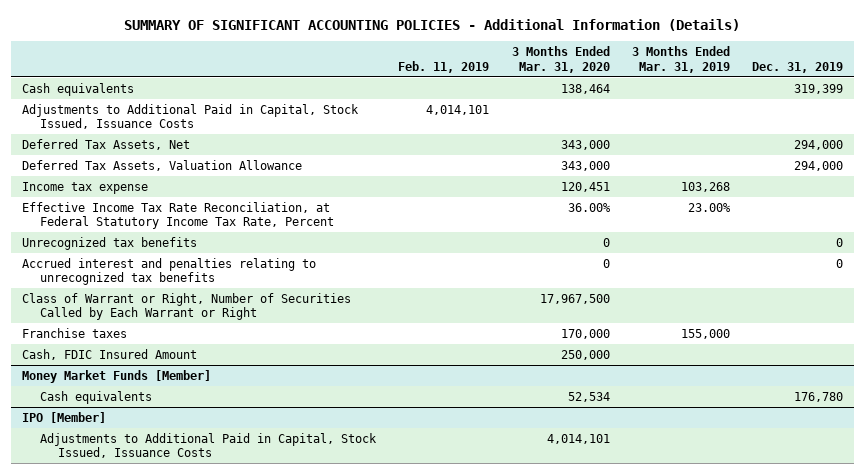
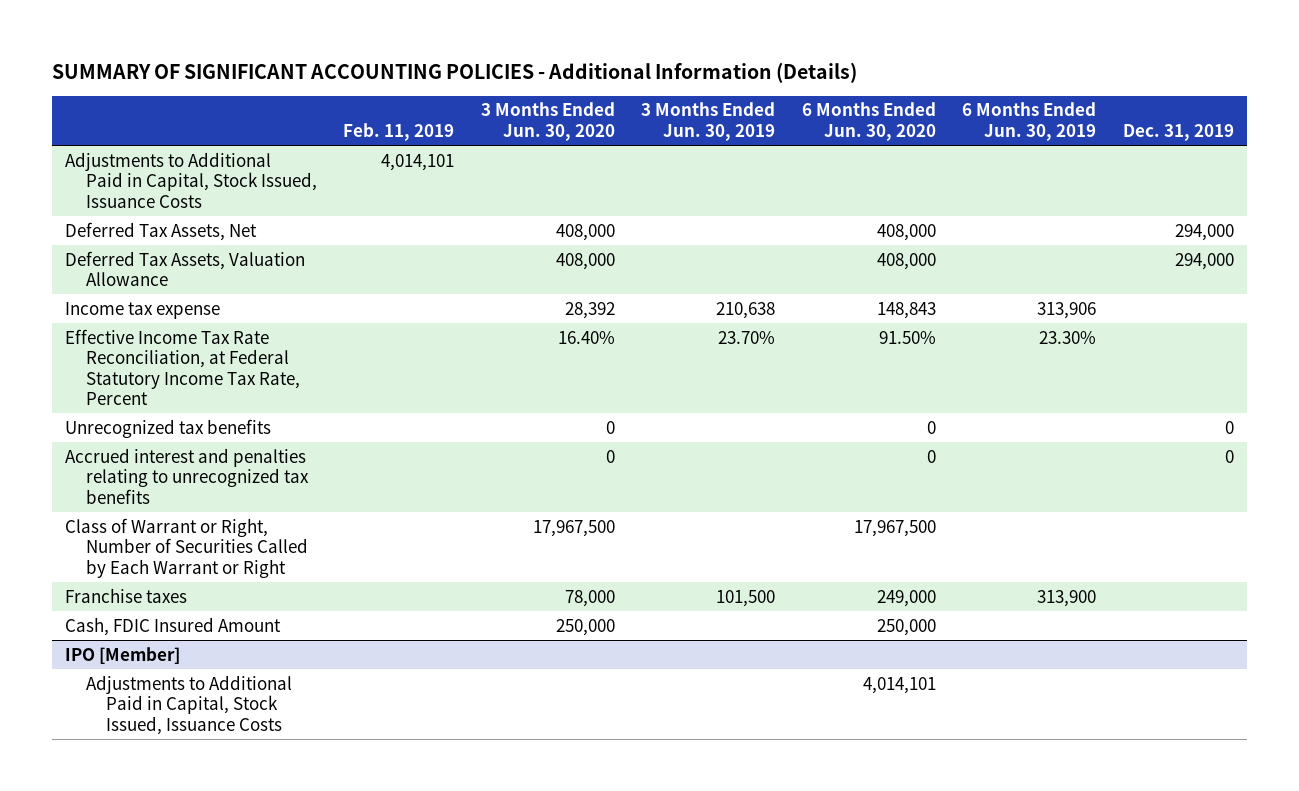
[511,46,610,73] 3 Months Ended Mar. 31, 2020 -> none
[631,46,730,73] 3 Months Ended Mar. 31, 2019 -> none
none -> [480,102,615,142] 3 Months Ended Jun. 30, 2020
none -> [641,102,776,142] 3 Months Ended Jun. 30, 2019
none -> [801,102,936,142] 6 Months Ended Jun. 30, 2020
none -> [962,102,1097,142] 6 Months Ended Jun. 30, 2019
[22,82,135,96] Cash equivalents -> none
[22,369,212,383] Money Market Funds [Member] -> none
[40,390,153,404] Cash equivalents -> none

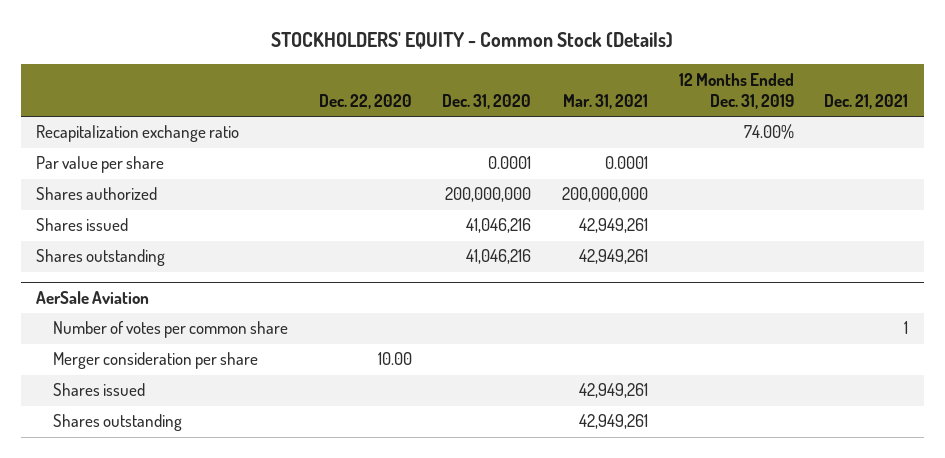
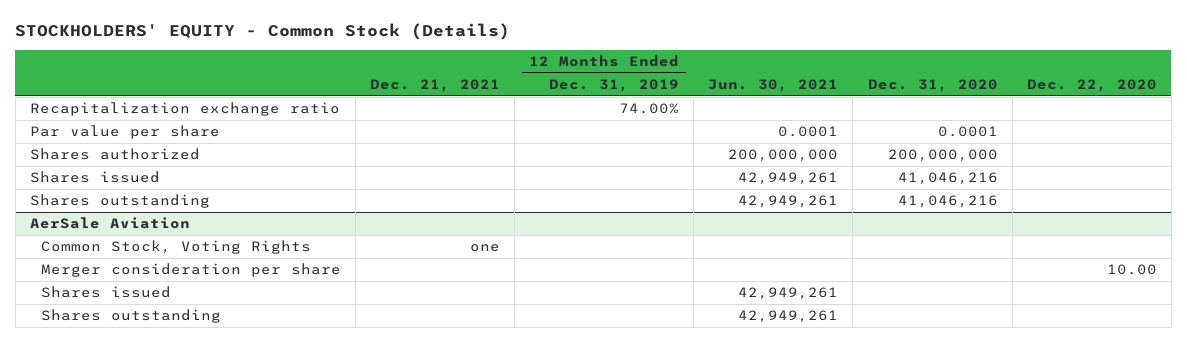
[563,94,649,110] Mar. 31, 2021 -> none
none -> [708,79,839,93] Jun. 30, 2021
[52,321,288,339] Number of votes per common share -> none
none -> [40,240,311,255] Common Stock, Voting Rights

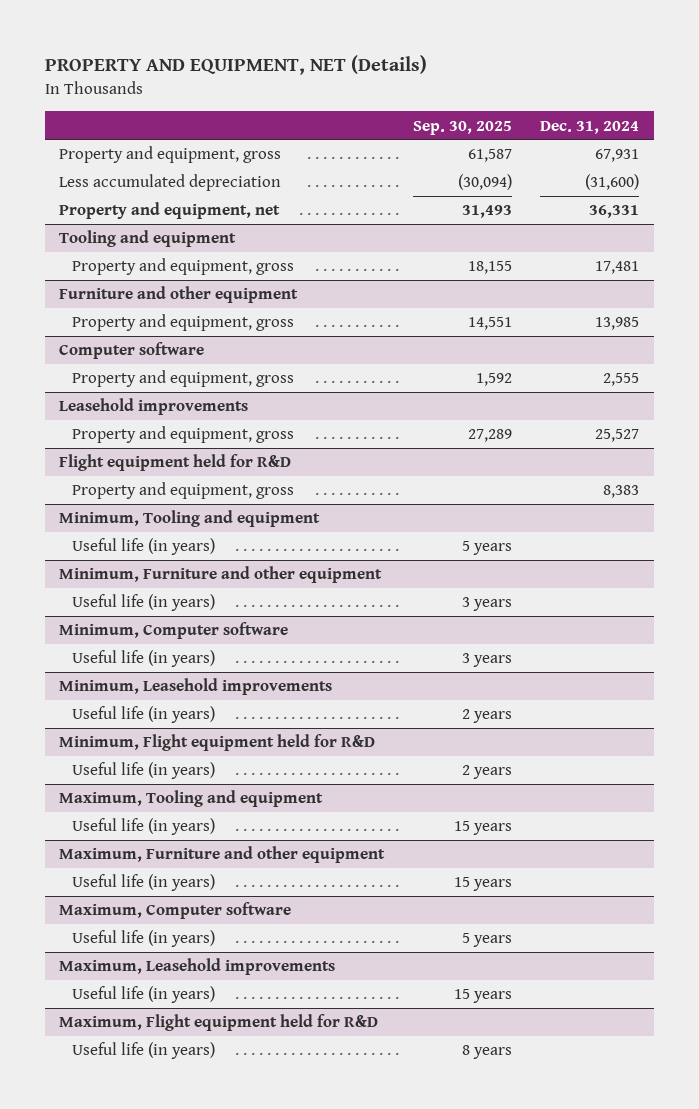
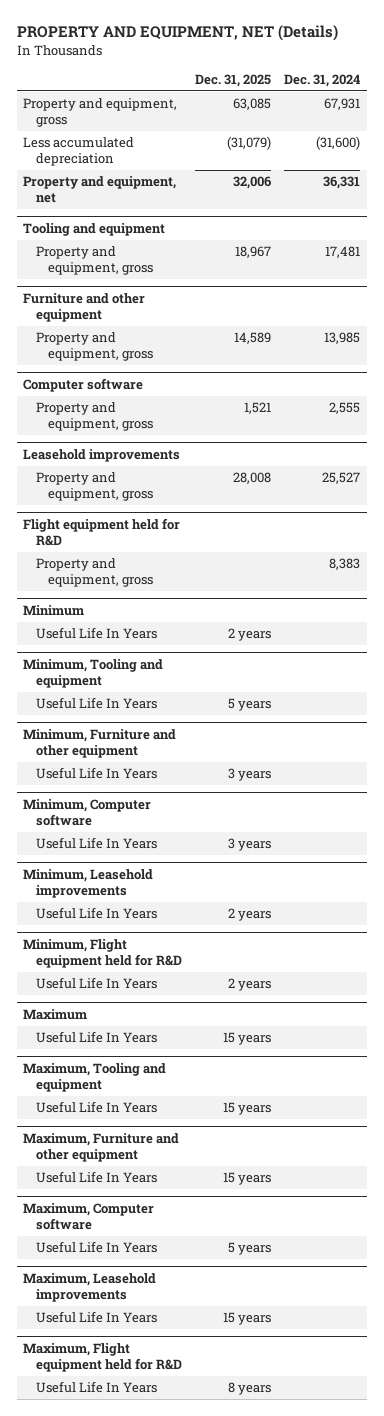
[412,120,512,135] Sep. 30, 2025 -> none
none -> [195,73,272,87] Dec. 31, 2025
none -> [23,605,85,617] Minimum
none -> [35,627,157,640] Useful Life In Years
[71,538,215,556] Useful life (in years) -> [35,697,157,710] Useful Life In Years
[71,594,215,612] Useful life (in years) -> [35,767,157,780] Useful Life In Years
[71,650,215,668] Useful life (in years) -> [35,837,157,850] Useful Life In Years
[71,706,215,724] Useful life (in years) -> [35,907,157,920] Useful Life In Years
[71,762,215,780] Useful life (in years) -> [35,977,157,990] Useful Life In Years
none -> [23,1009,88,1021] Maximum
none -> [35,1031,157,1044] Useful Life In Years
[71,818,215,836] Useful life (in years) -> [35,1101,157,1114] Useful Life In Years
[71,874,215,892] Useful life (in years) -> [35,1171,157,1184] Useful Life In Years
[71,930,215,948] Useful life (in years) -> [35,1241,157,1254] Useful Life In Years
[71,986,215,1004] Useful life (in years) -> [35,1311,157,1324] Useful Life In Years
[71,1042,215,1060] Useful life (in years) -> [35,1381,157,1394] Useful Life In Years

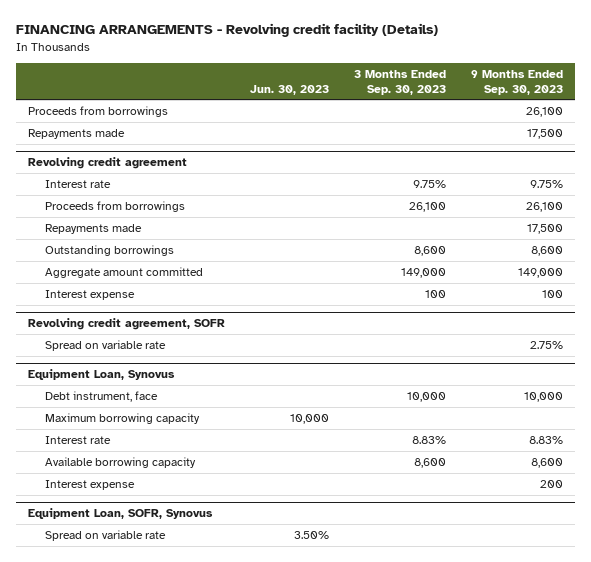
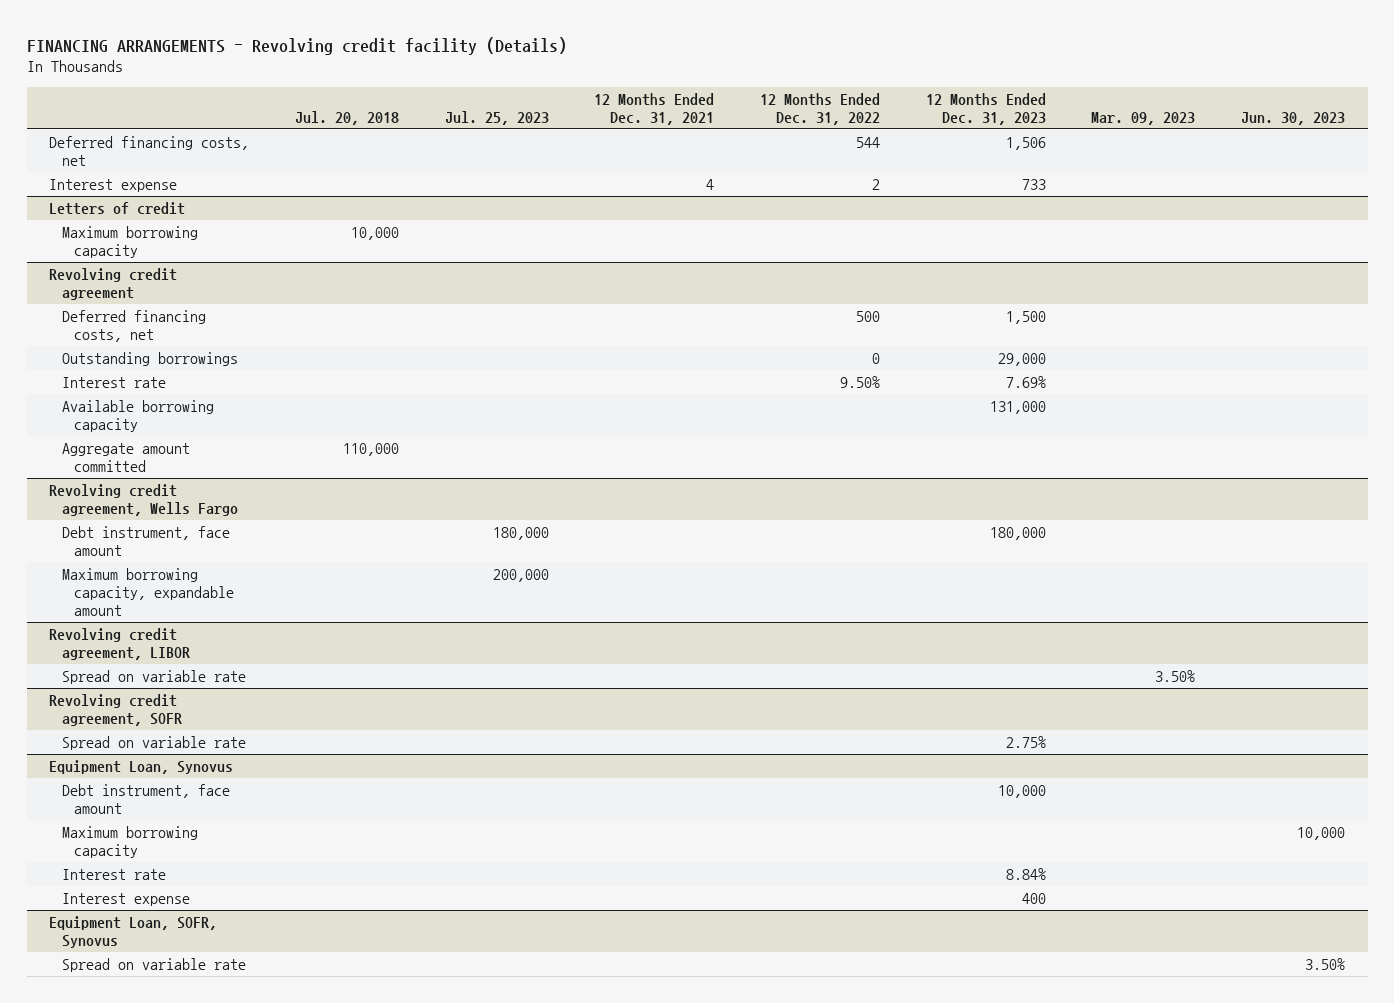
[353,69,446,95] 3 Months Ended Sep. 30, 2023 -> none
[470,69,563,95] 9 Months Ended Sep. 30, 2023 -> none
none -> [295,110,400,125] Jul. 20, 2018
none -> [444,110,549,125] Jul. 25, 2023
none -> [594,92,715,125] 12 Months Ended Dec. 31, 2021
none -> [760,92,881,125] 12 Months Ended Dec. 31, 2022
none -> [925,92,1046,125] 12 Months Ended Dec. 31, 2023
none -> [1091,111,1196,125] Mar. 09, 2023
[28,105,169,117] Proceeds from borrowings -> none
[28,128,126,139] Repayments made -> none
none -> [49,135,250,166] Deferred financing costs, net
none -> [49,178,178,192] Interest expense
none -> [49,201,186,215] Letters of credit
none -> [61,225,198,258] Maximum borrowing capacity
[44,200,185,212] Proceeds from borrowings -> none
[44,223,142,234] Repayments made -> none
none -> [61,309,206,342] Deferred financing costs, net
[44,179,111,188] Interest rate -> [61,376,166,388] Interest rate
none -> [61,399,214,432] Available borrowing capacity
[44,289,135,300] Interest expense -> none
none -> [49,483,238,516] Revolving credit agreement, Wells Fargo
none -> [61,525,230,556] Debt instrument, face amount
none -> [61,567,235,616] Maximum borrowing capacity, expandable amount
none -> [49,627,190,660] Revolving credit agreement, LIBOR
none -> [61,669,246,684] Spread on variable rate
[44,390,158,402] Debt instrument, face -> [61,783,230,814] Debt instrument, face amount
[44,456,196,468] Available borrowing capacity -> none

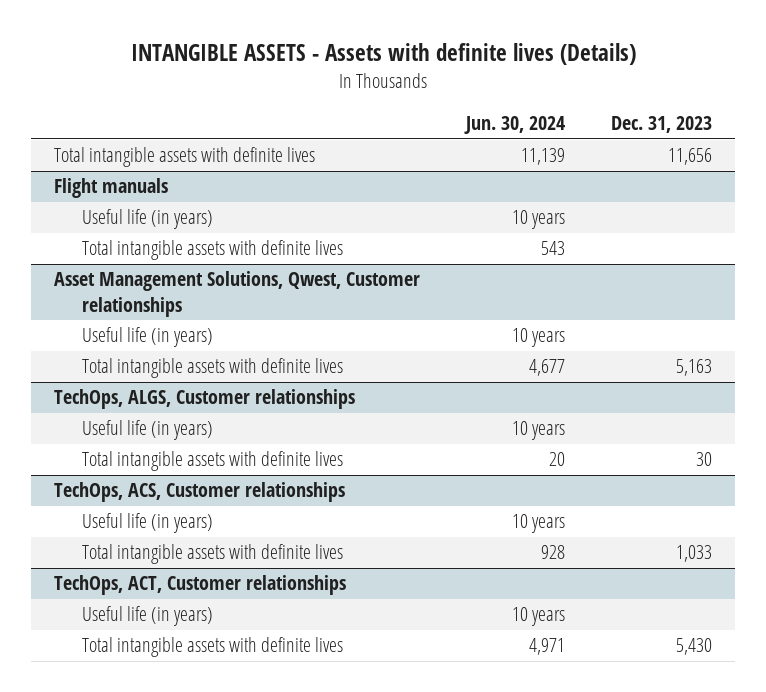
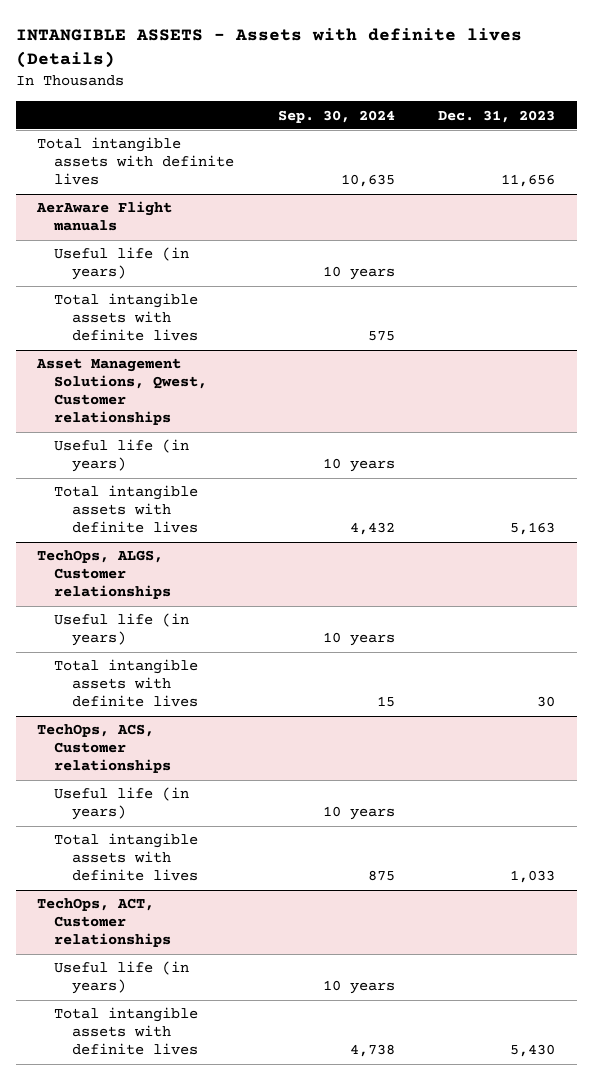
[463,116,565,135] Jun. 30, 2024 -> none
none -> [277,109,395,123] Sep. 30, 2024
[53,178,168,199] Flight manuals -> [36,201,173,232] AerAware Flight manuals

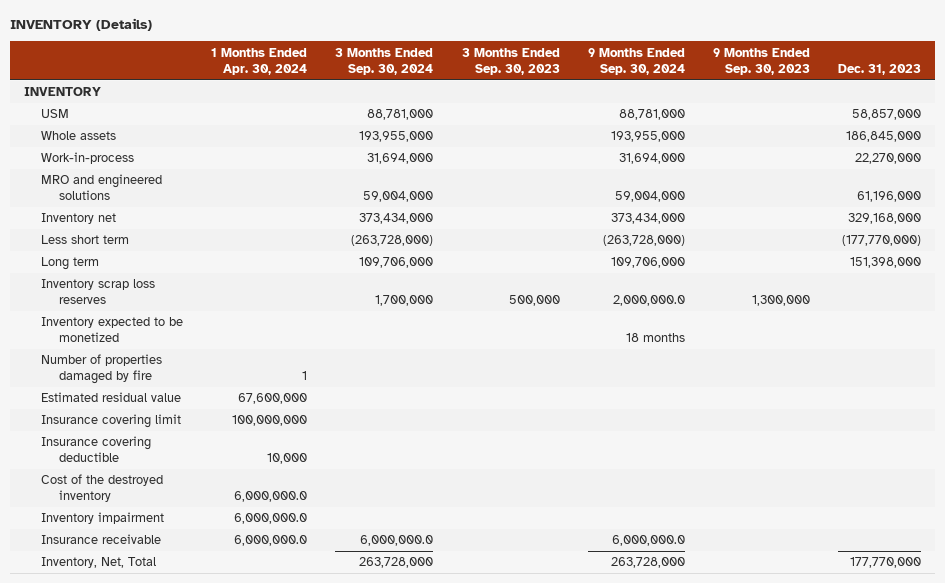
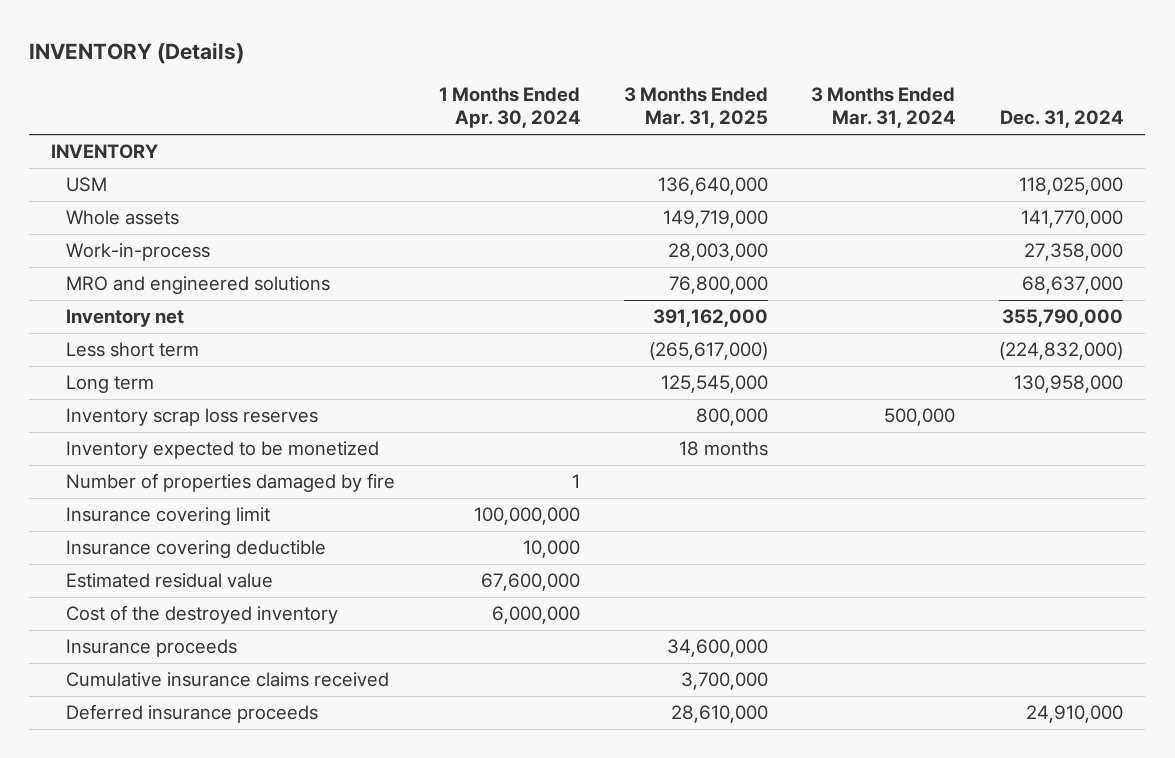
[335,47,434,75] 3 Months Ended Sep. 30, 2024 -> none
[461,47,560,75] 3 Months Ended Sep. 30, 2023 -> none
[587,47,685,75] 9 Months Ended Sep. 30, 2024 -> none
[712,47,810,75] 9 Months Ended Sep. 30, 2023 -> none
[837,63,921,75] Dec. 31, 2023 -> none
none -> [623,86,768,129] 3 Months Ended Mar. 31, 2025
none -> [811,86,956,129] 3 Months Ended Mar. 31, 2024
none -> [1000,110,1124,129] Dec. 31, 2024
[41,512,165,525] Inventory impairment -> none
[41,534,162,545] Insurance receivable -> none
[41,557,157,569] Inventory, Net, Total -> none
[41,392,182,403] Estimated residual value -> [65,573,273,589] Estimated residual value
[234,491,308,503] 6,000,000.0 -> [491,606,580,625] 6,000,000
none -> [65,639,237,658] Insurance proceeds
none -> [65,672,389,688] Cumulative insurance claims received
none -> [65,704,318,724] Deferred insurance proceeds

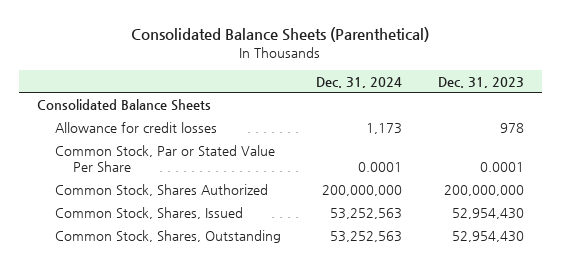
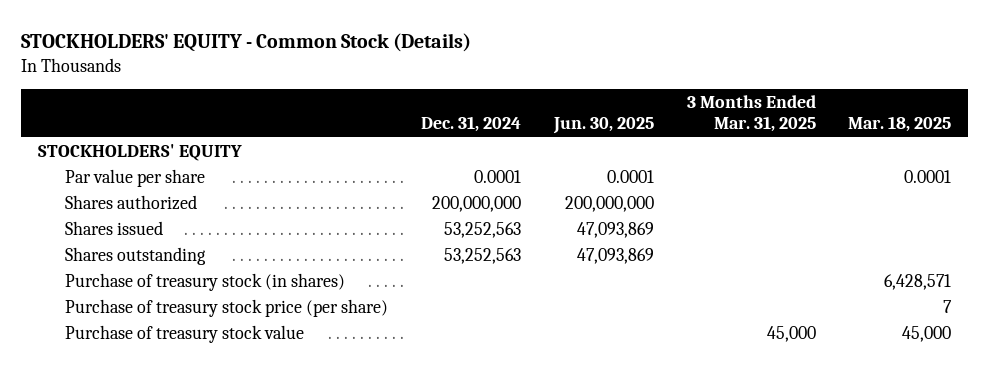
[131,27,430,43] Consolidated Balance Sheets (Parenthetical) -> [21,33,472,53] STOCKHOLDERS' EQUITY - Common Stock (Details)
[437,76,524,88] Dec. 31, 2023 -> none
none -> [552,117,654,135] Jun. 30, 2025
none -> [686,94,816,133] 3 Months Ended Mar. 31, 2025
none -> [848,116,952,133] Mar. 18, 2025
[37,98,212,111] Consolidated Balance Sheets -> none
[55,121,218,133] Allowance for credit losses -> none
none -> [37,144,242,162] STOCKHOLDERS' EQUITY
[55,144,276,173] Common Stock, Par or Stated Value Per Share -> [65,169,206,188] Par value per share
[55,183,269,196] Common Stock, Shares Authorized -> [65,195,198,211] Shares authorized
[55,206,244,219] Common Stock, Shares, Issued -> [65,221,164,236] Shares issued
[55,229,282,243] Common Stock, Shares, Outstanding -> [65,247,207,266] Shares outstanding
none -> [65,273,346,292] Purchase of treasury stock (in shares)
none -> [65,299,389,318] Purchase of treasury stock price (per share)
none -> [65,325,305,344] Purchase of treasury stock value

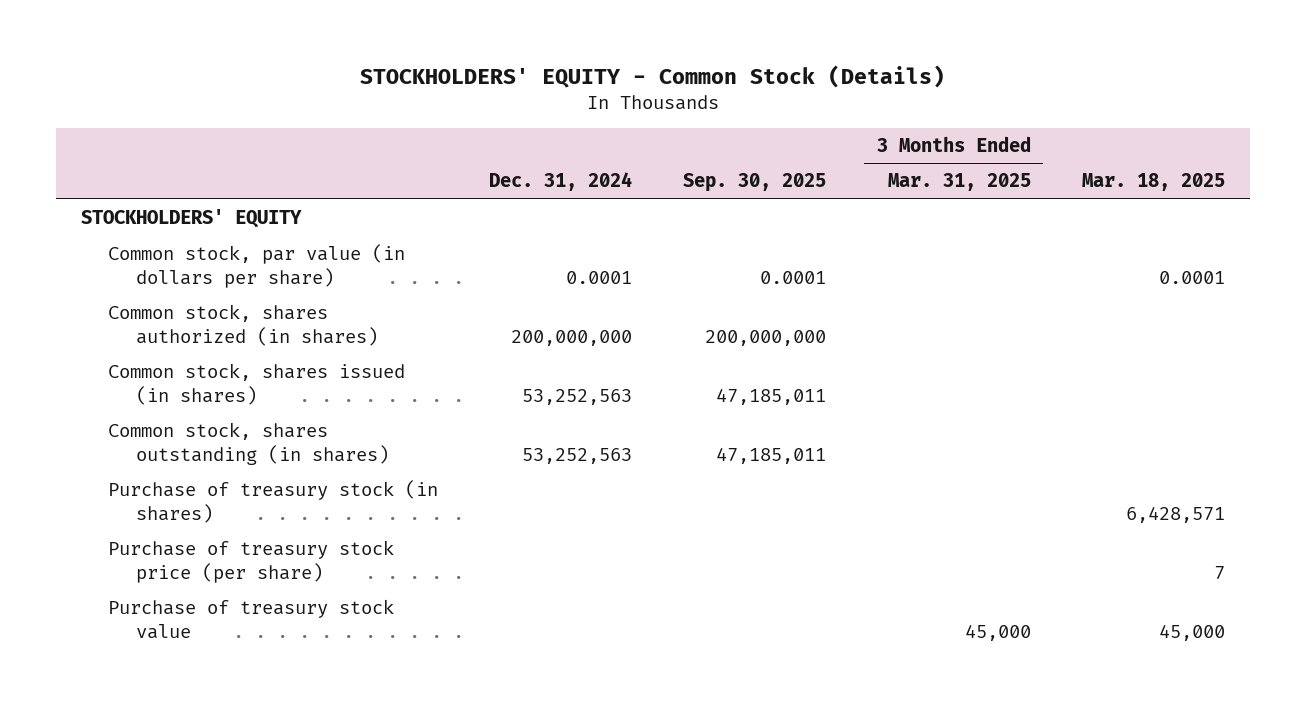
[552,117,654,135] Jun. 30, 2025 -> none
none -> [682,173,826,193] Sep. 30, 2025
[65,169,206,188] Par value per share -> [108,244,406,289] Common stock, par value (in dollars per share)
[65,195,198,211] Shares authorized -> [108,304,378,347] Common stock, shares authorized (in shares)
[65,221,164,236] Shares issued -> [108,363,406,406] Common stock, shares issued (in shares)
[65,247,207,266] Shares outstanding -> [108,422,389,466] Common stock, shares outstanding (in shares)

